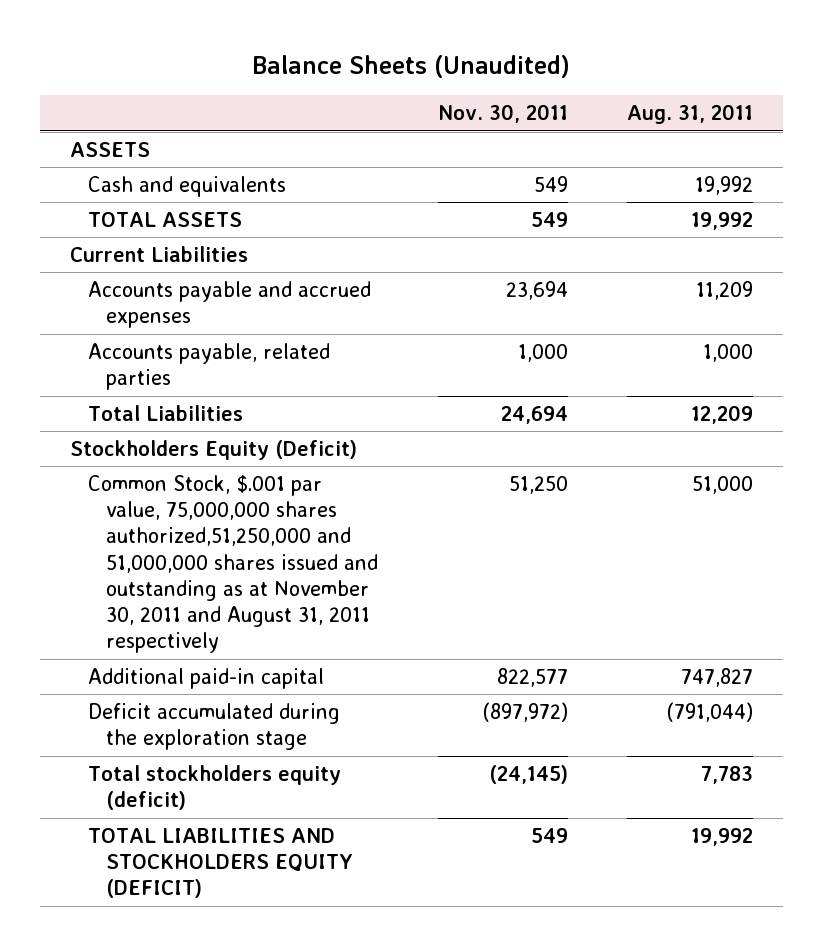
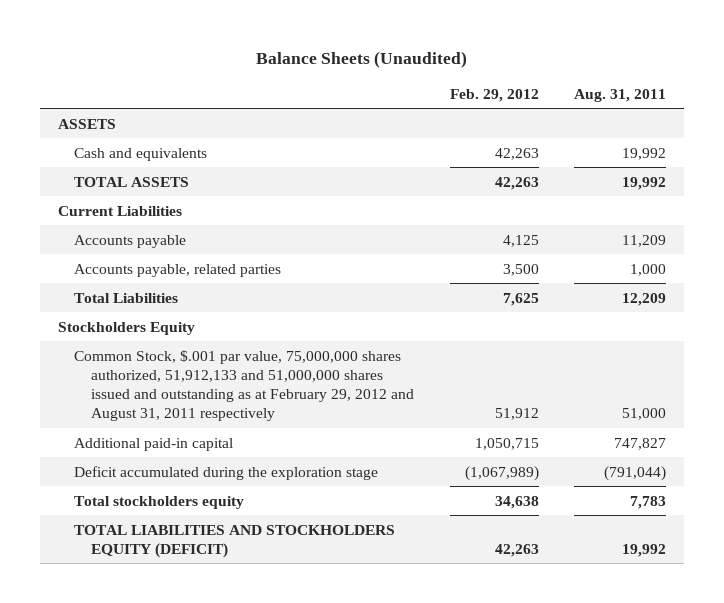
[437,104,568,124] Nov. 30, 2011 -> none
none -> [449,88,539,102] Feb. 29, 2012
[88,281,372,329] Accounts payable and accrued expenses -> [74,234,187,248] Accounts payable
[69,440,357,461] Stockholders Equity (Deficit) -> [57,321,195,335] Stockholders Equity
[88,475,379,654] Common Stock, $.001 par value, 75,000,000 shares authorized,51,250,000 and 51,000,000 shares issued and outstanding as at November 30, 2011 and August 31, 2011 respectively -> [74,349,415,422] Common Stock, $.001 par value, 75,000,000 shares authorized, 51,912,133 and 51,000,000 shares issued and outstanding as at February 29, 2012 and August 31, 2011 respectively
[88,765,342,811] Total stockholders equity (deficit) -> [74,495,245,509] Total stockholders equity

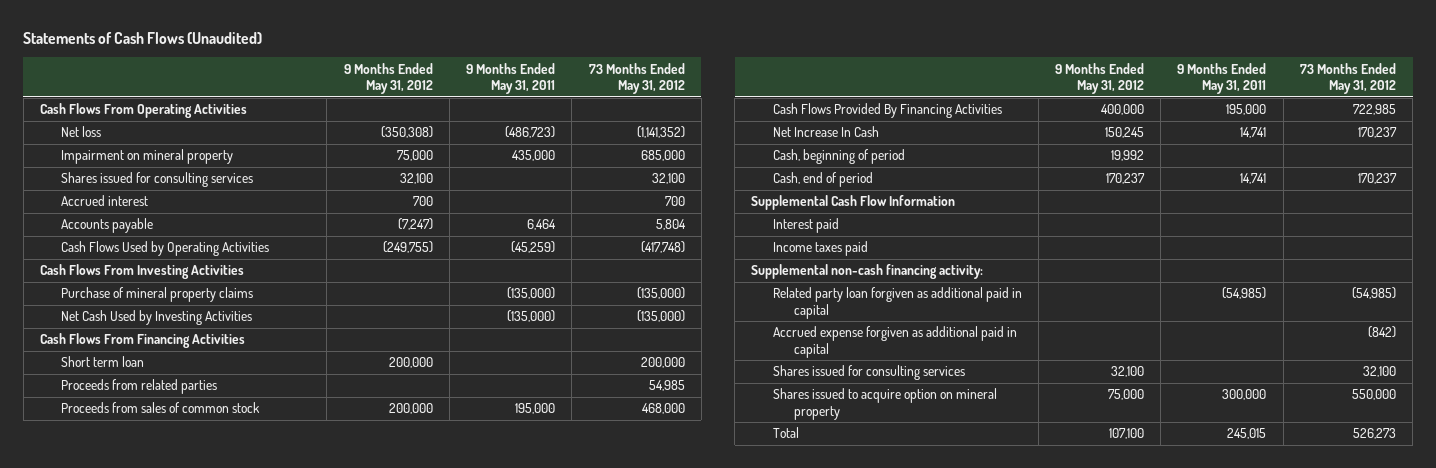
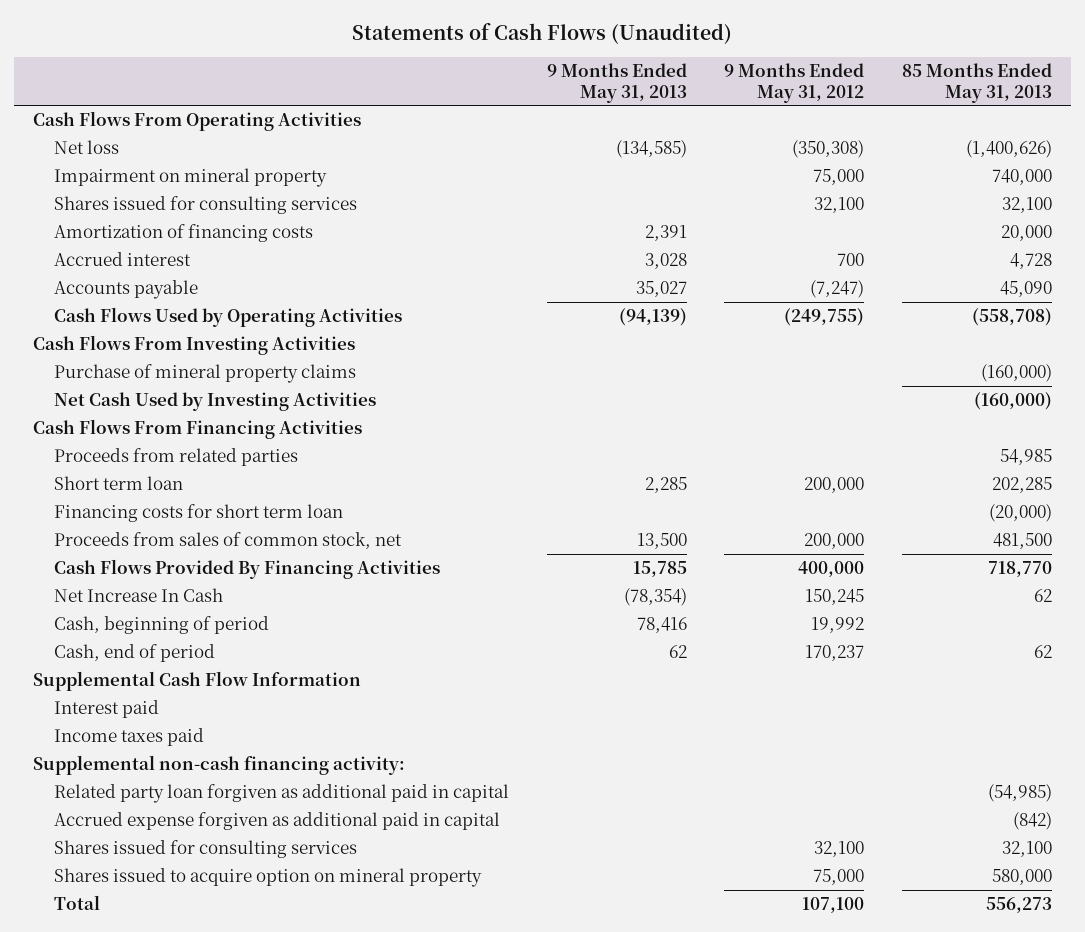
[466,62,556,94] 9 Months Ended May 31, 2011 -> none
[588,62,685,94] 73 Months Ended May 31, 2012 -> none
none -> [546,63,687,103] 9 Months Ended May 31, 2013
none -> [901,63,1052,103] 85 Months Ended May 31, 2013
none -> [54,224,314,243] Amortization of financing costs
[61,356,145,368] Short term loan -> [54,476,184,491] Short term loan
none -> [54,504,344,523] Financing costs for short term loan
[61,402,261,414] Proceeds from sales of common stock -> [54,532,403,550] Proceeds from sales of common stock, net

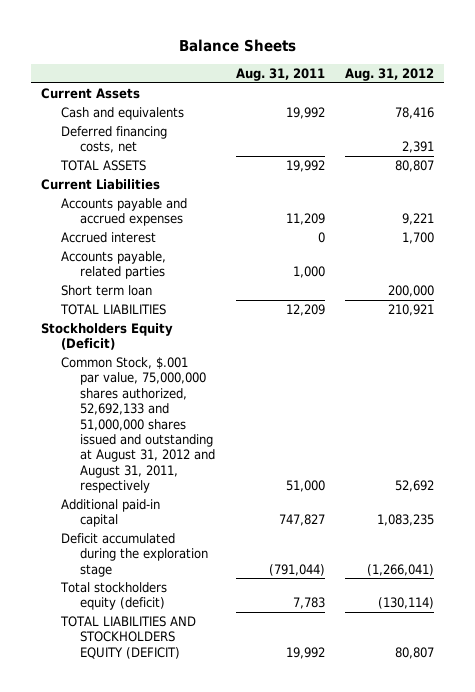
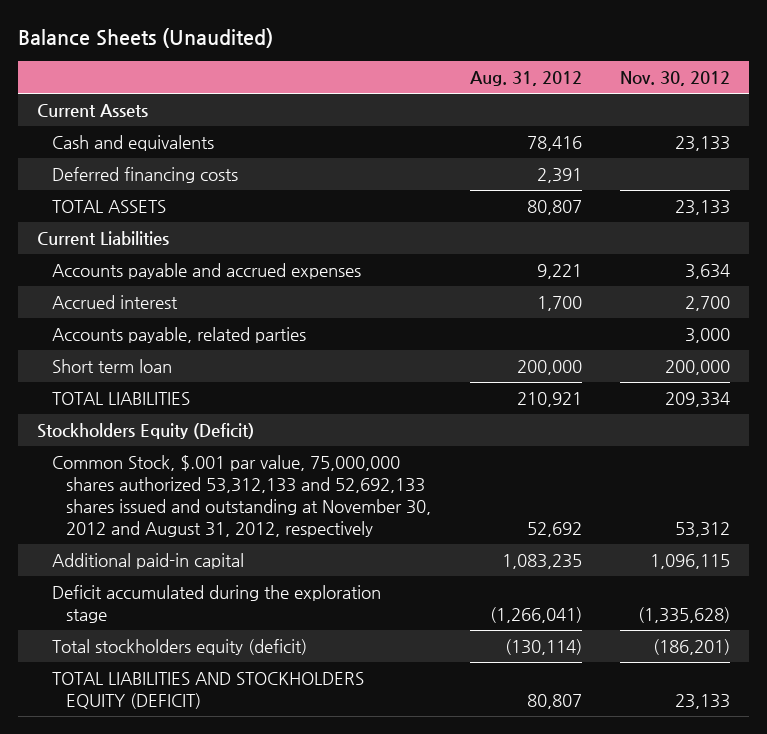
[178,39,296,53] Balance Sheets -> [17,28,273,49] Balance Sheets (Unaudited)
[235,68,325,82] Aug. 31, 2011 -> none
none -> [620,71,731,87] Nov. 30, 2012
[60,126,167,154] Deferred financing costs, net -> [51,166,238,183] Deferred financing costs
[60,357,216,494] Common Stock, $.001 par value, 75,000,000 shares authorized, 52,692,133 and 51,000,000 shares issued and outstanding at August 31, 2012 and August 31, 2011, respectively -> [51,454,432,538] Common Stock, $.001 par value, 75,000,000 shares authorized 53,312,133 and 52,692,133 shares issued and outstanding at November 30, 2012 and August 31, 2012, respectively

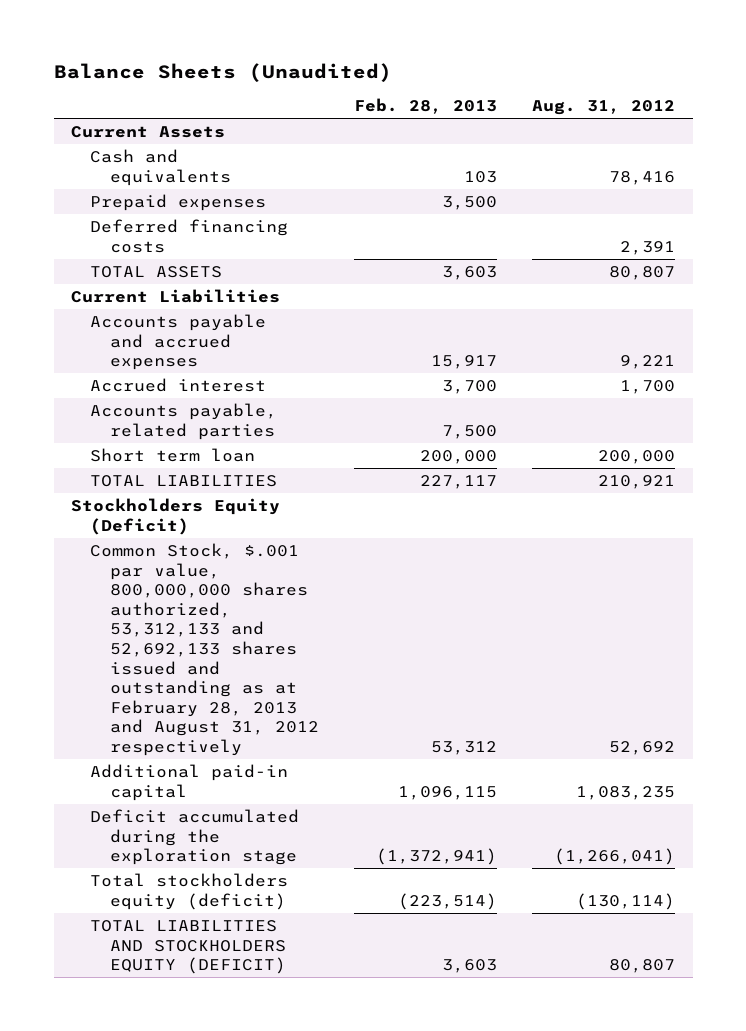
[620,71,731,87] Nov. 30, 2012 -> none
none -> [353,98,497,115] Feb. 28, 2013
none -> [90,194,267,212] Prepaid expenses
[51,454,432,538] Common Stock, $.001 par value, 75,000,000 shares authorized 53,312,133 and 52,692,133 shares issued and outstanding at November 30, 2012 and August 31, 2012, respectively -> [90,543,319,756] Common Stock, $.001 par value, 800,000,000 shares authorized, 53,312,133 and 52,692,133 shares issued and outstanding as at February 28, 2013 and August 31, 2012 respectively

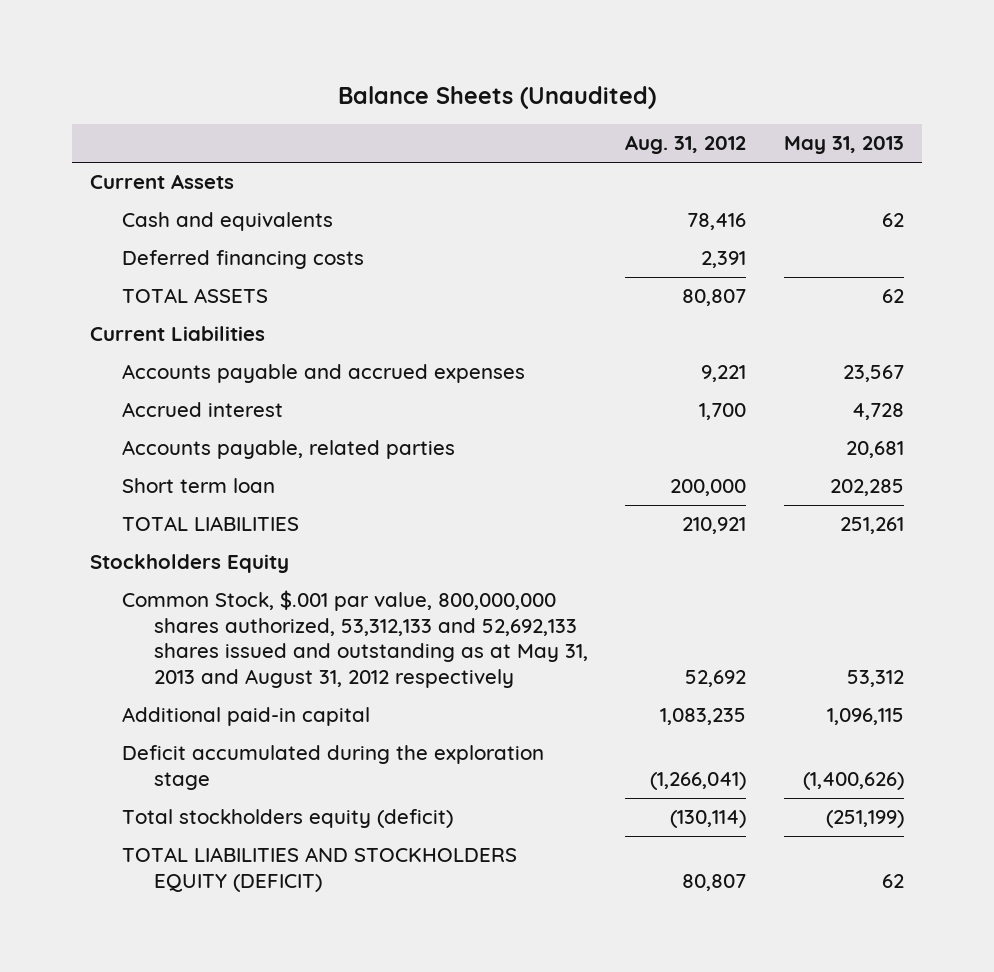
[353,98,497,115] Feb. 28, 2013 -> none
none -> [783,136,904,155] May 31, 2013
[90,194,267,212] Prepaid expenses -> none
[71,498,281,535] Stockholders Equity (Deficit) -> [90,554,290,574] Stockholders Equity
[90,543,319,756] Common Stock, $.001 par value, 800,000,000 shares authorized, 53,312,133 and 52,692,133 shares issued and outstanding as at February 28, 2013 and August 31, 2012 respectively -> [122,590,588,688] Common Stock, $.001 par value, 800,000,000 shares authorized, 53,312,133 and 52,692,133 shares issued and outstanding as at May 31, 2013 and August 31, 2012 respectively

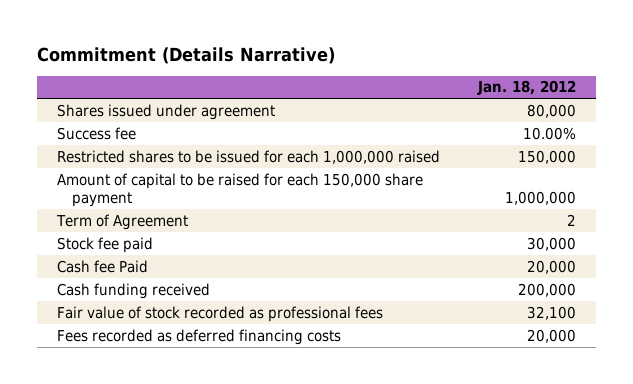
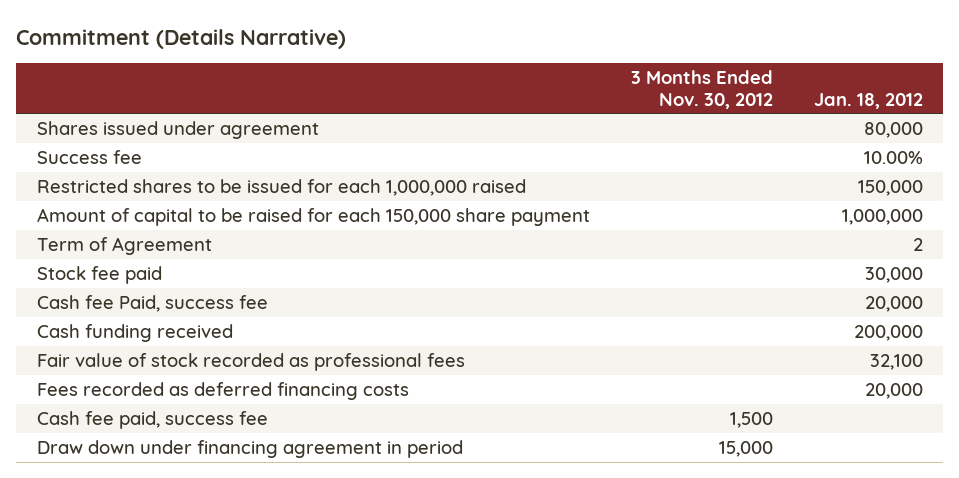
none -> [630,70,773,109] 3 Months Ended Nov. 30, 2012
[56,259,148,273] Cash fee Paid -> [36,294,268,312] Cash fee Paid, success fee
none -> [36,410,268,429] Cash fee paid, success fee
none -> [36,439,463,458] Draw down under financing agreement in period

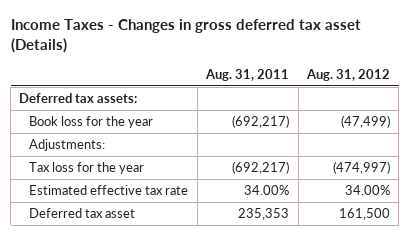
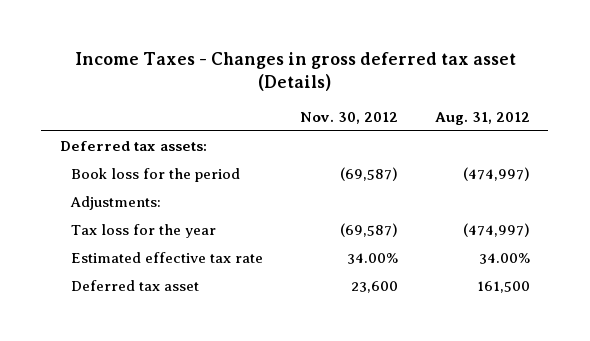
[205,68,290,81] Aug. 31, 2011 -> none
none -> [300,111,399,124] Nov. 30, 2012
[29,116,154,129] Book loss for the year -> [71,168,241,183] Book loss for the period
[341,115,391,129] (47,499) -> [462,167,530,182] (474,997)

